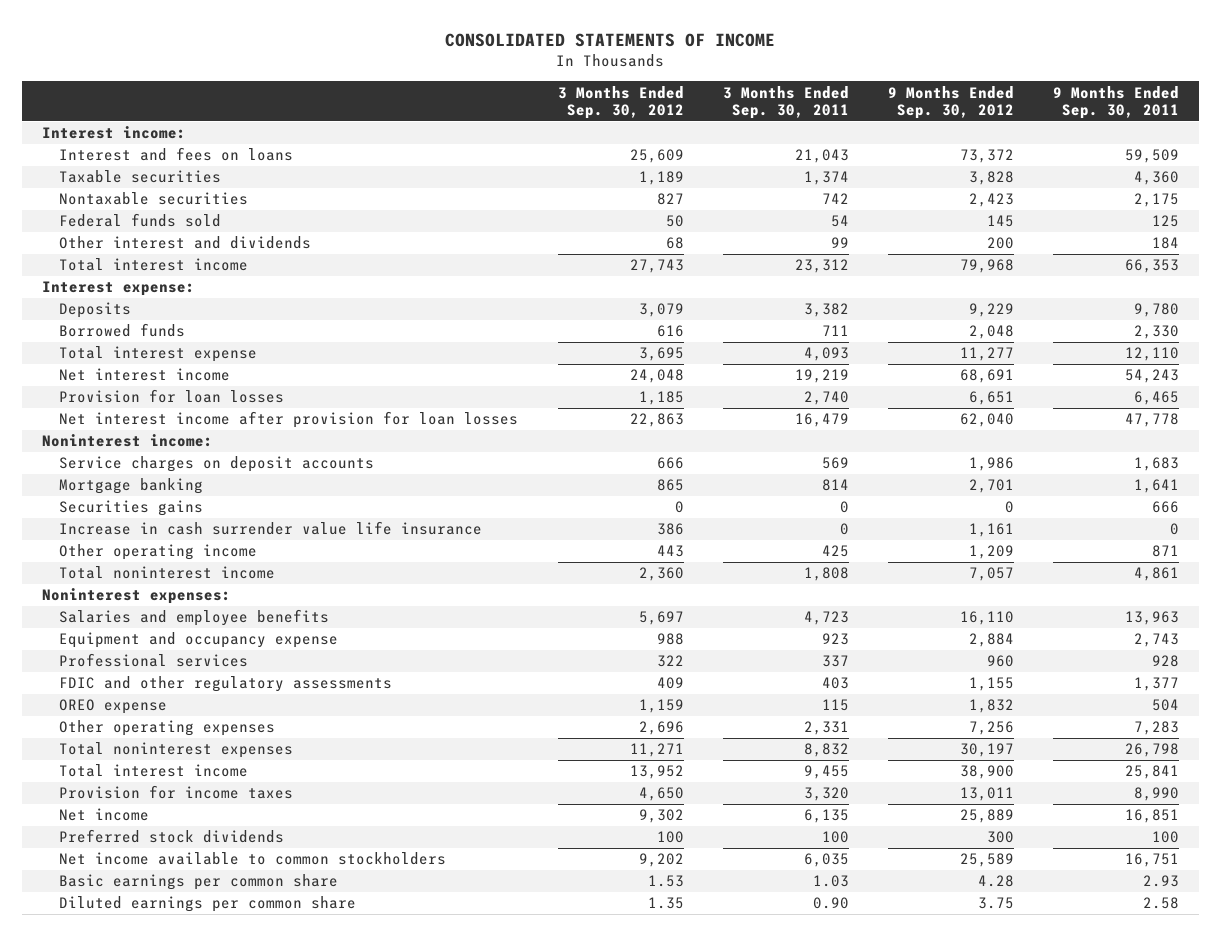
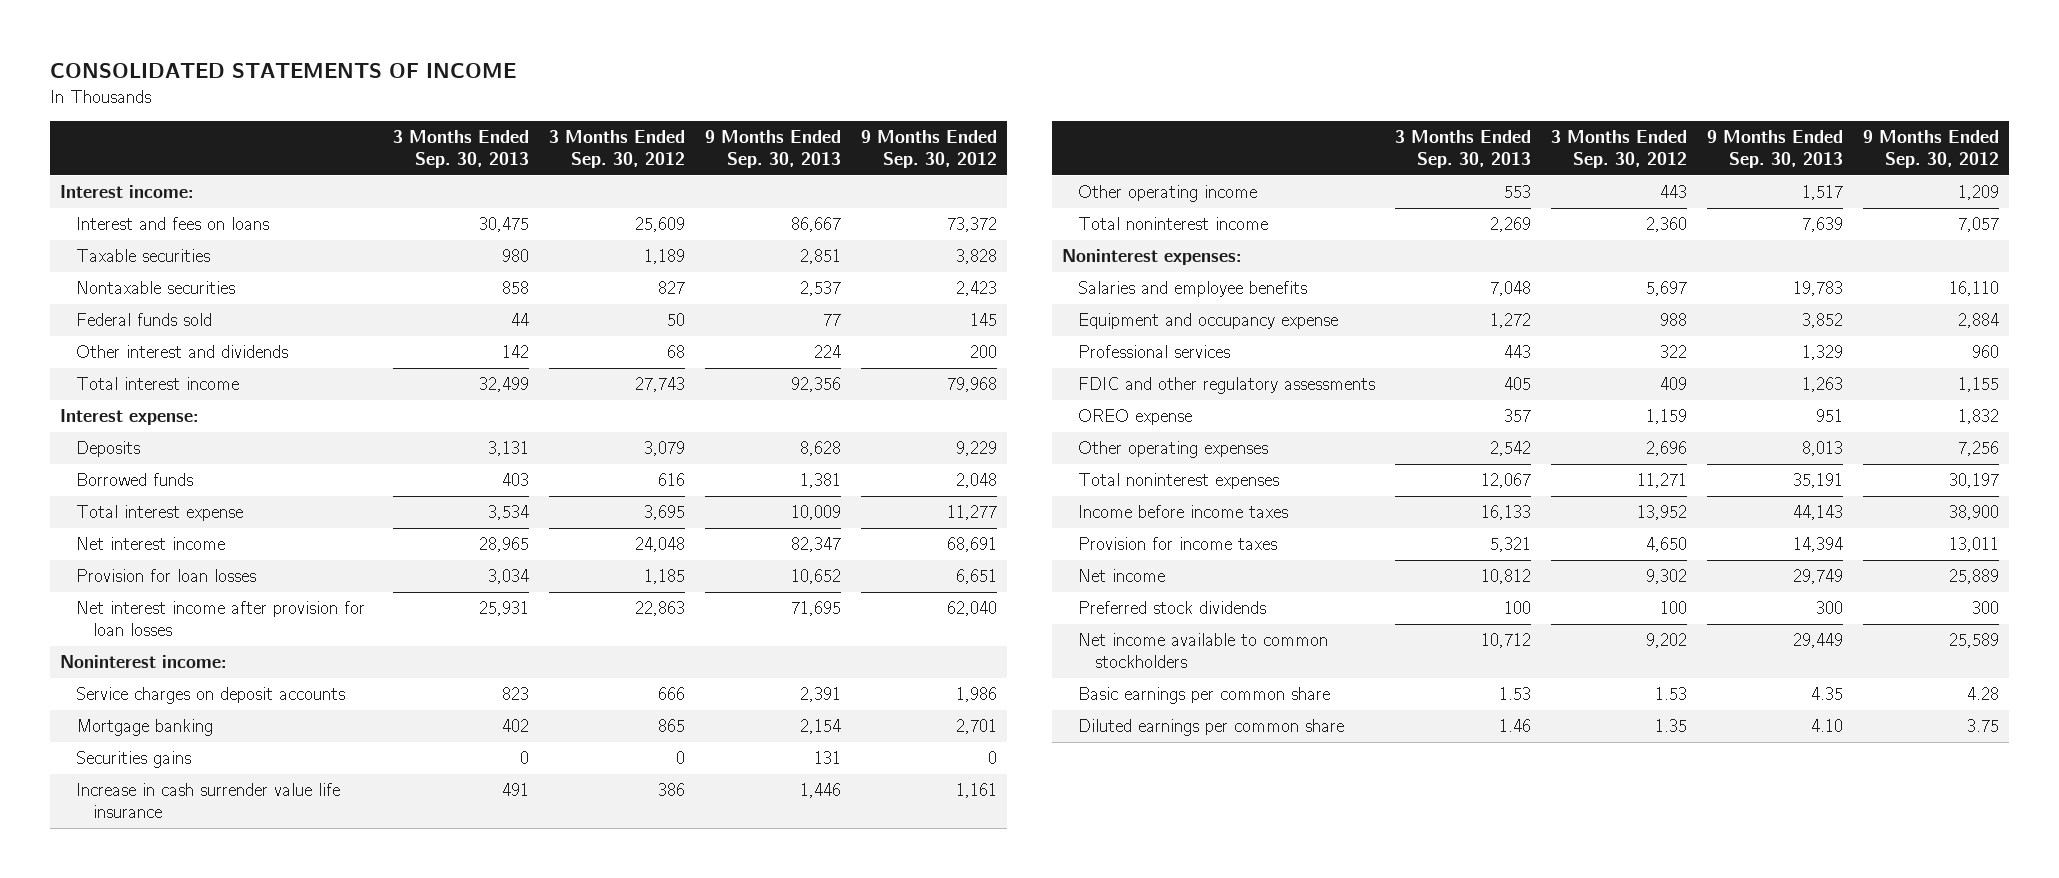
[722,85,849,120] 3 Months Ended Sep. 30, 2011 -> none
[1053,85,1180,120] 9 Months Ended Sep. 30, 2011 -> none
none -> [393,129,530,169] 3 Months Ended Sep. 30, 2013
none -> [704,129,841,169] 9 Months Ended Sep. 30, 2013
[59,764,249,778] Total interest income -> [1078,505,1289,519] Income before income taxes

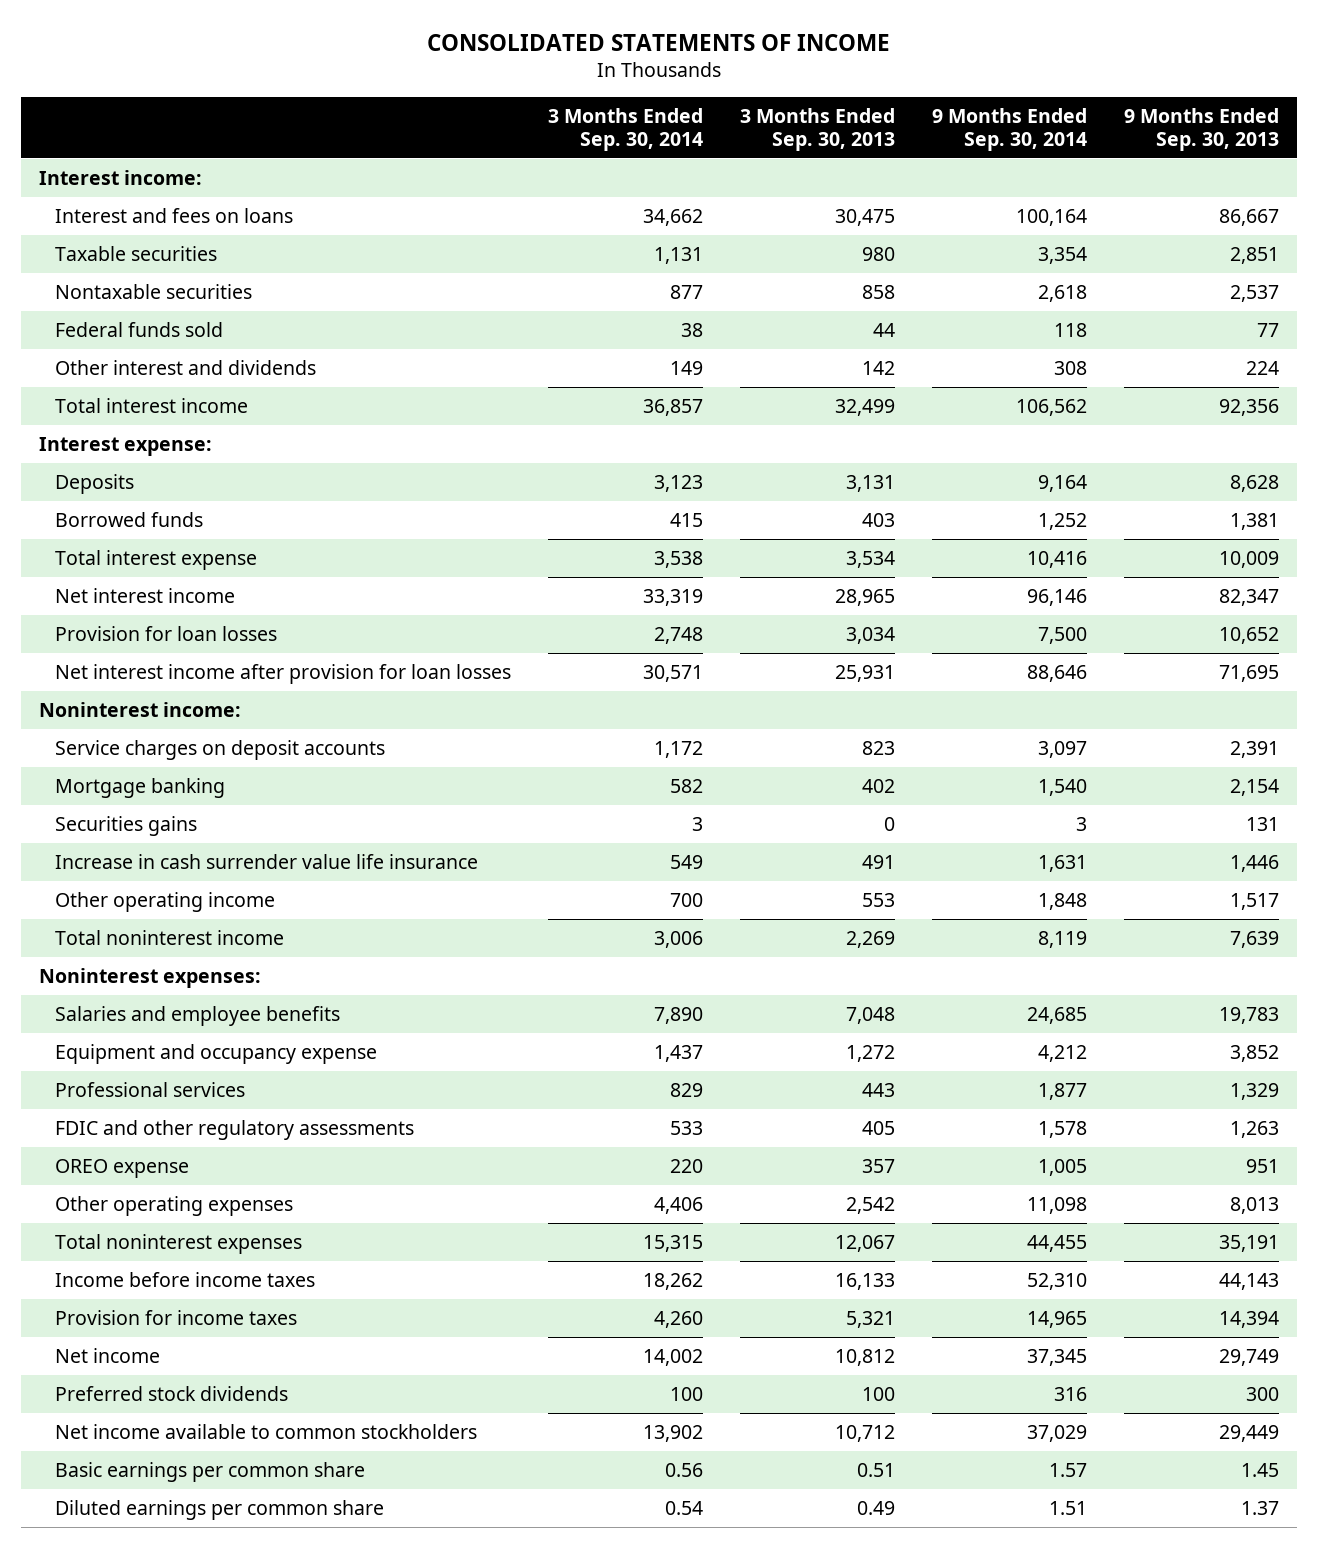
[549,129,686,169] 3 Months Ended Sep. 30, 2012 -> none
[860,129,997,169] 9 Months Ended Sep. 30, 2012 -> none
none -> [547,107,703,151] 3 Months Ended Sep. 30, 2014
none -> [931,107,1087,151] 9 Months Ended Sep. 30, 2014
[1499,687,1532,701] 1.53 -> [856,1463,895,1478] 0.51
[1810,687,1843,701] 4.35 -> [1240,1463,1279,1478] 1.45
[1499,719,1532,733] 1.46 -> [856,1501,895,1516] 0.49
[1810,719,1843,733] 4.10 -> [1240,1501,1279,1516] 1.37

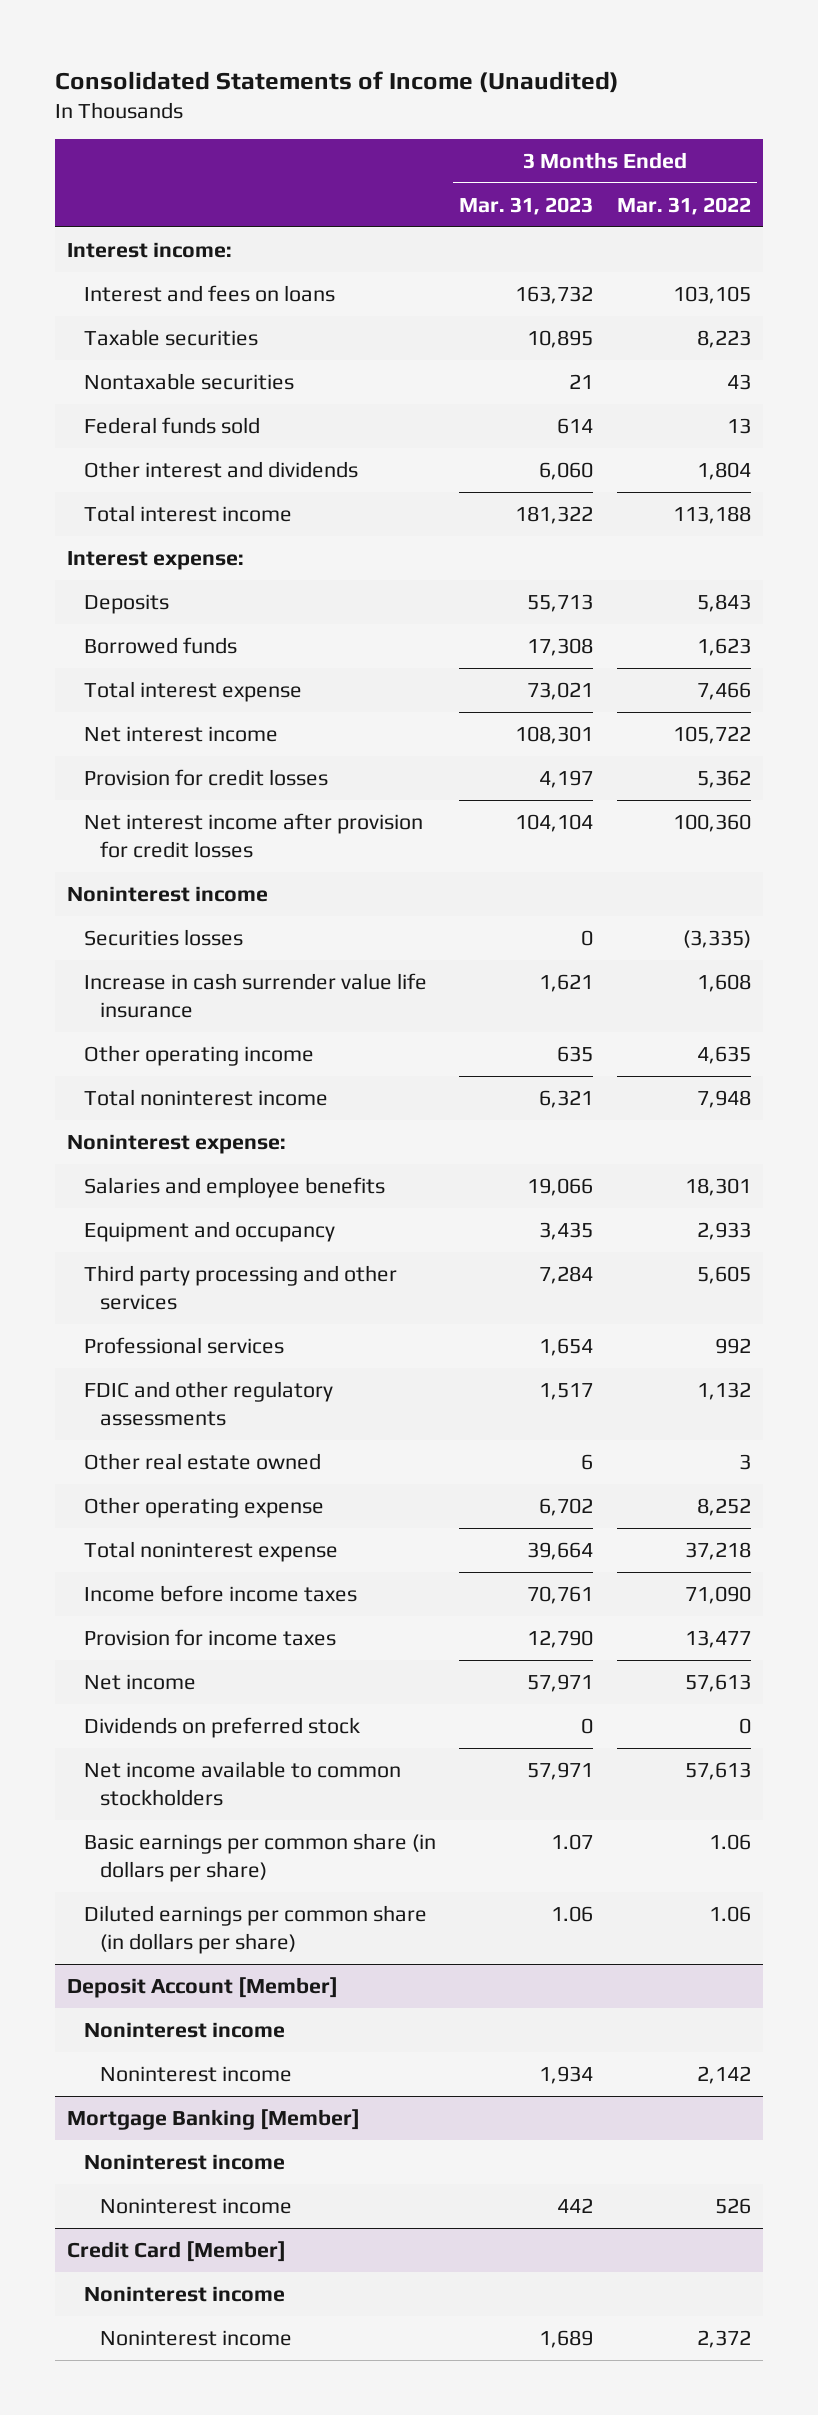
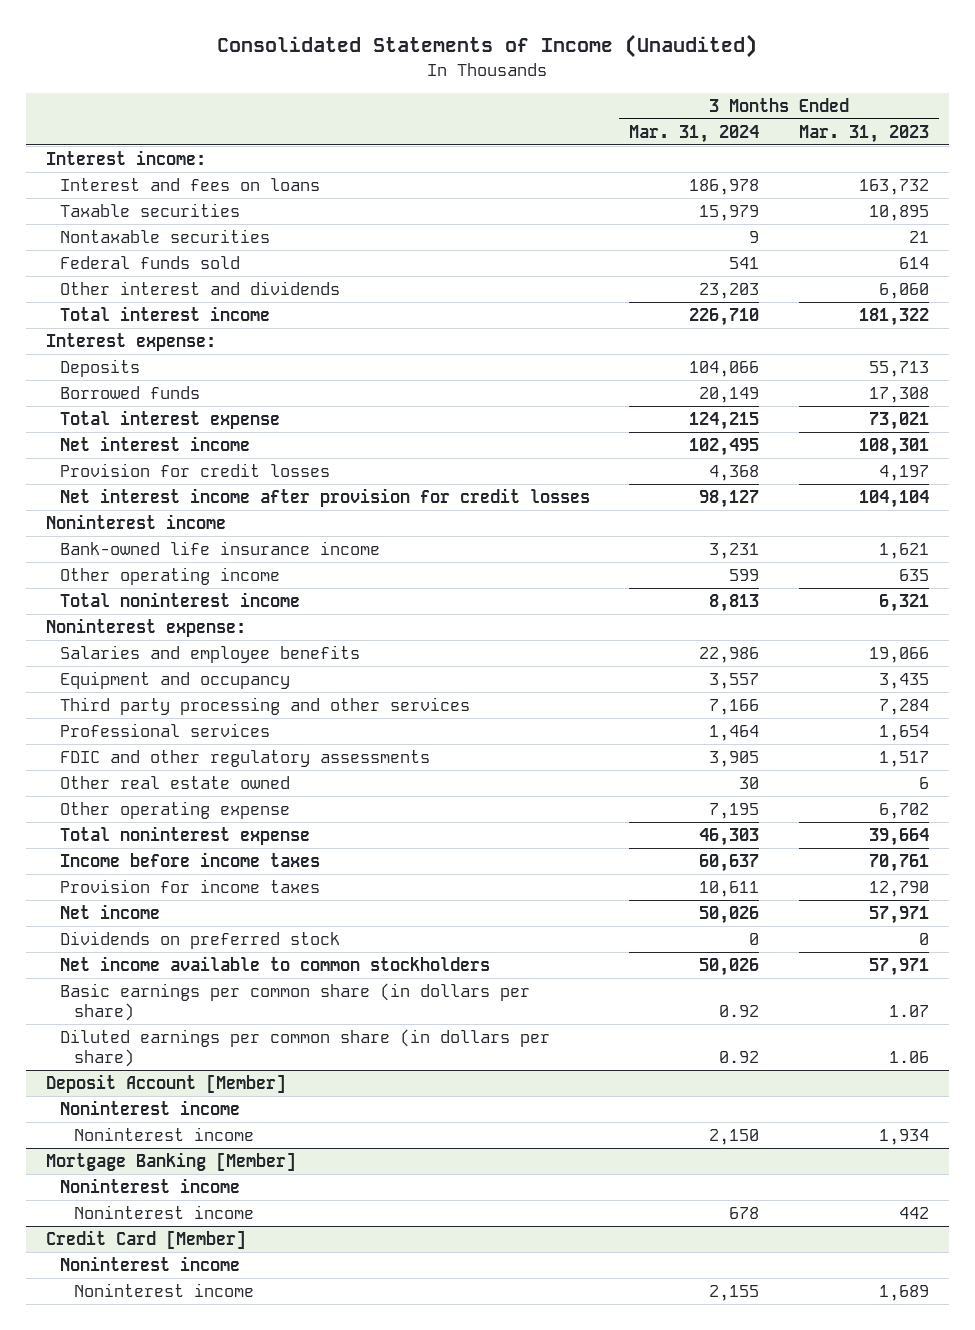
[616,196,751,215] Mar. 31, 2022 -> none
none -> [629,124,760,143] Mar. 31, 2024
[83,928,243,946] Securities losses -> none
[83,972,427,1018] Increase in cash surrender value life insurance -> [59,540,380,555] Bank-owned life insurance income

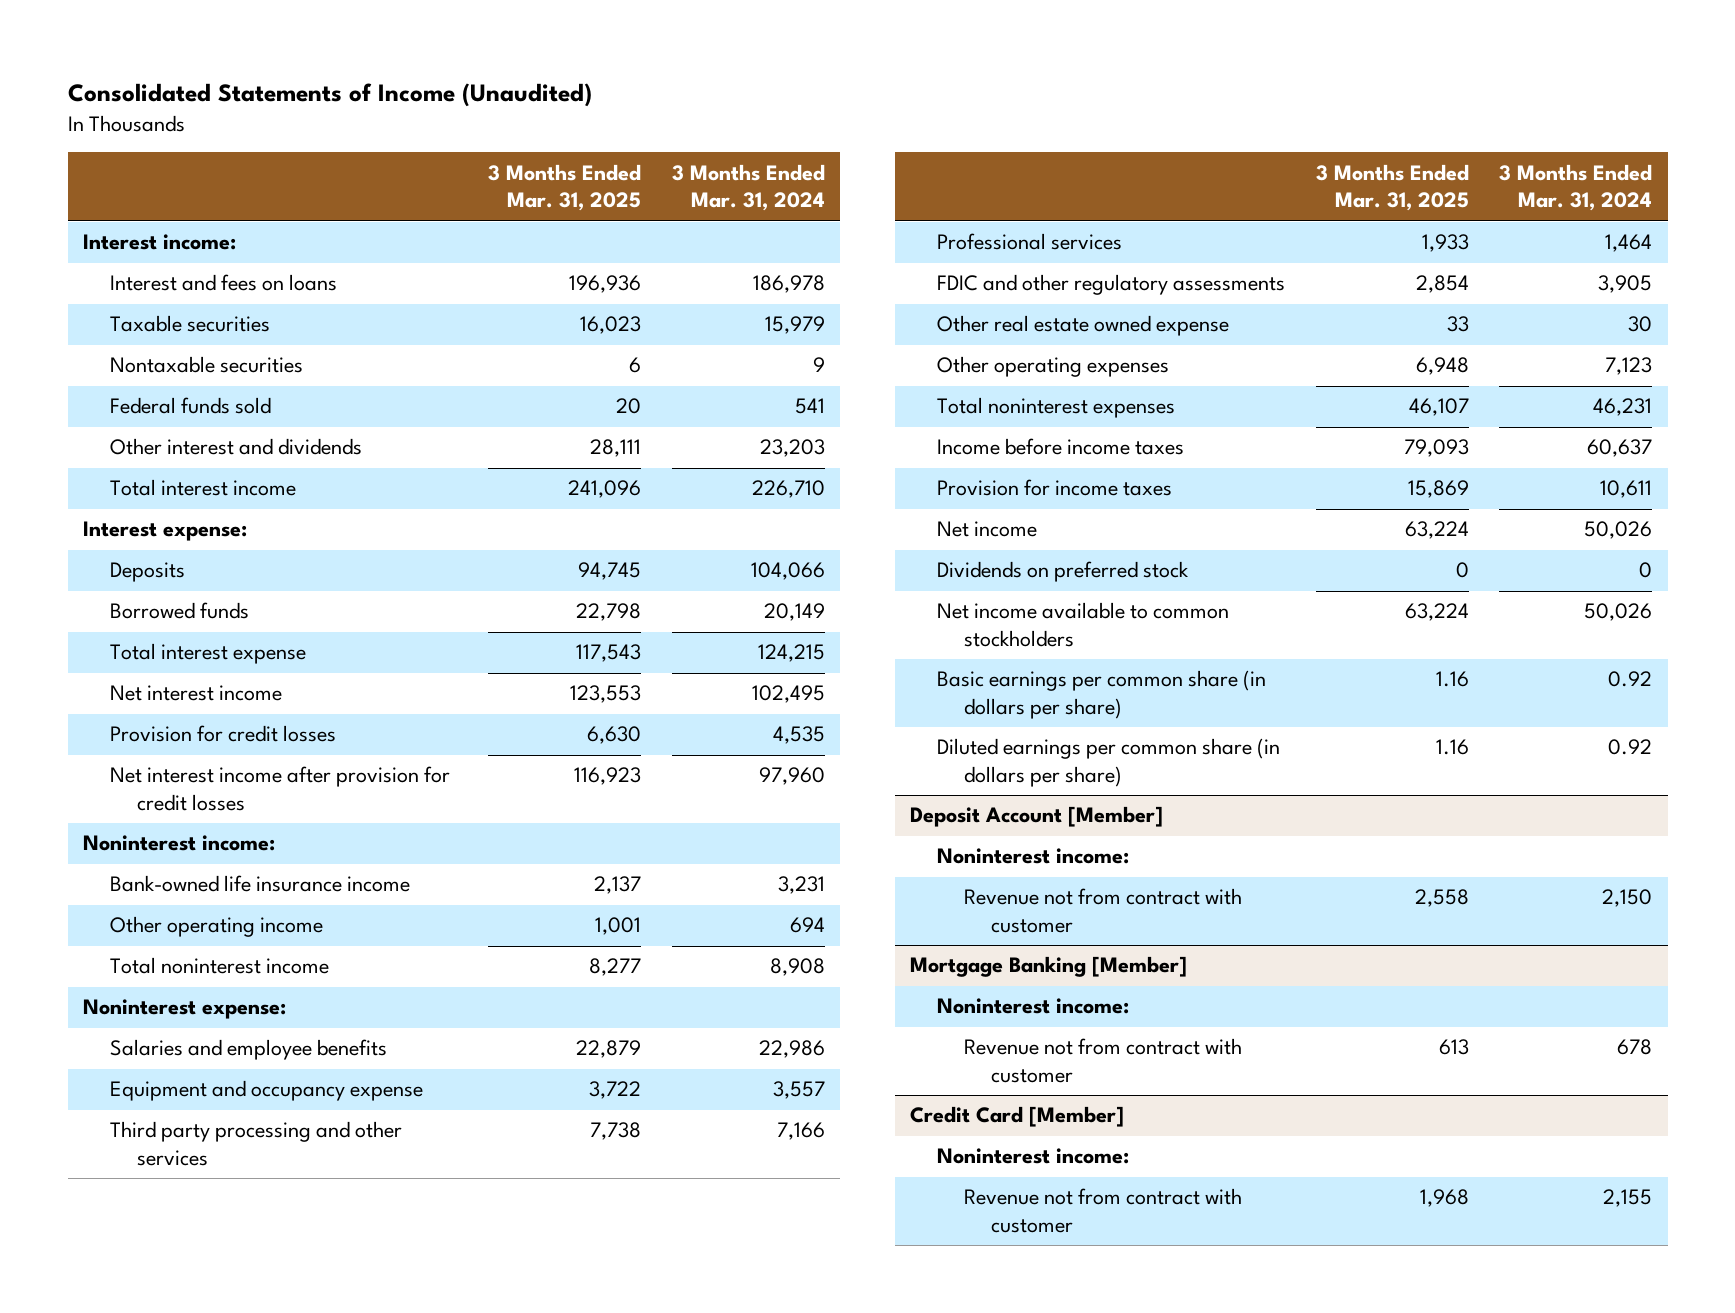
[799,124,930,143] Mar. 31, 2023 -> none
none -> [488,163,642,212] 3 Months Ended Mar. 31, 2025
[709,464,760,481] 4,368 -> [773,726,826,745] 4,535
[699,489,760,508] 98,127 -> [759,767,826,786] 97,960
[45,513,226,529] Noninterest income -> [82,835,275,852] Noninterest income:
[729,568,760,581] 599 -> [790,917,826,934] 694
[709,593,760,612] 8,813 -> [770,958,826,977] 8,908
[59,670,290,689] Equipment and occupancy -> [109,1080,423,1102] Equipment and occupancy expense
[59,775,290,789] Other real estate owned -> [937,315,1230,337] Other real estate owned expense
[59,800,290,819] Other operating expense -> [937,356,1170,378] Other operating expenses
[709,802,760,819] 7,195 -> [1605,357,1653,376] 7,123
[59,825,310,845] Total noninterest expense -> [937,397,1176,419] Total noninterest expenses
[699,827,760,846] 46,303 -> [1593,398,1653,417] 46,231
[59,1099,240,1115] Noninterest income -> [937,848,1130,865] Noninterest income:
[73,1126,254,1141] Noninterest income -> [963,888,1242,934] Revenue not from contract with customer
[59,1177,240,1193] Noninterest income -> [937,998,1130,1015] Noninterest income:
[73,1204,254,1219] Noninterest income -> [963,1038,1242,1084] Revenue not from contract with customer
[59,1255,240,1271] Noninterest income -> [937,1148,1130,1165] Noninterest income:
[73,1282,254,1297] Noninterest income -> [963,1188,1242,1234] Revenue not from contract with customer

